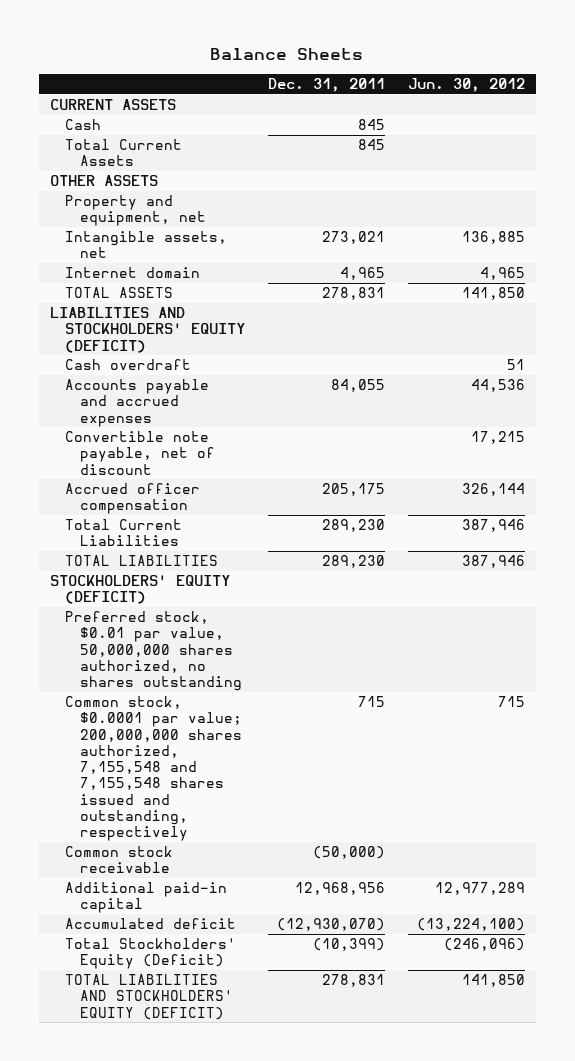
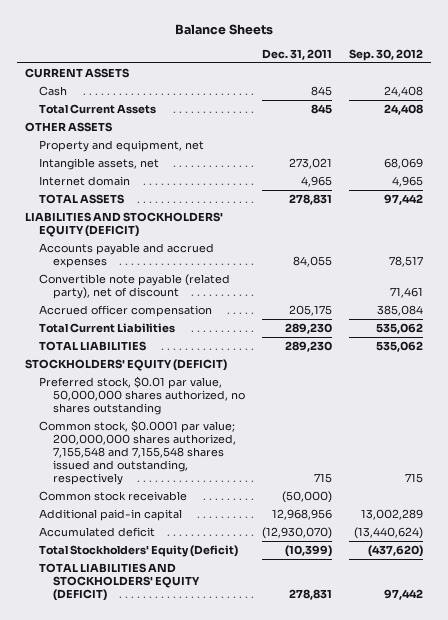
[407,77,525,92] Jun. 30, 2012 -> none
none -> [348,49,423,62] Sep. 30, 2012
[64,359,191,371] Cash overdraft -> none
[64,431,215,475] Convertible note payable, net of discount -> [39,273,231,299] Convertible note payable (related party), net of discount

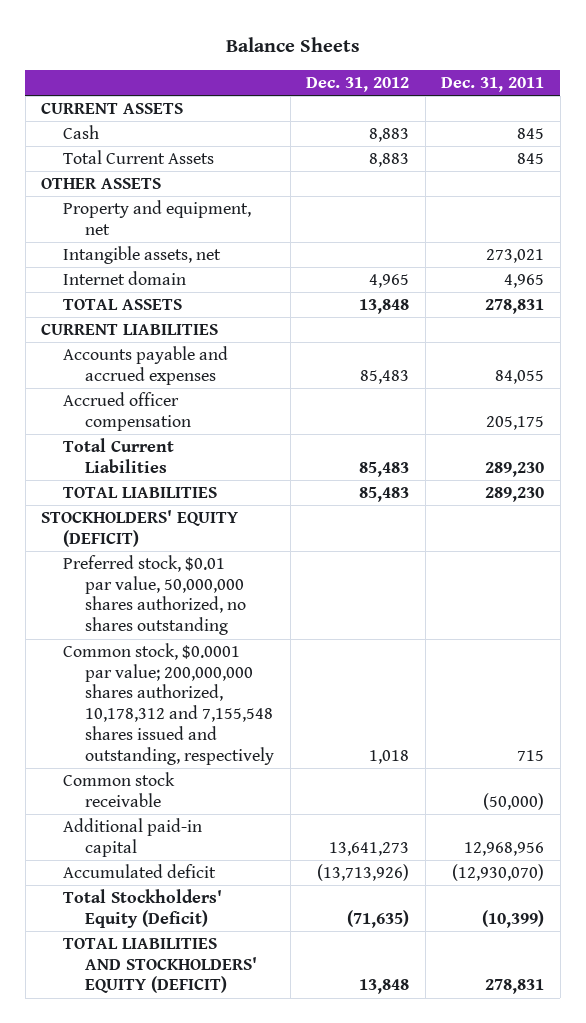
[348,49,423,62] Sep. 30, 2012 -> none
none -> [306,76,410,92] Dec. 31, 2012
[25,211,224,237] LIABILITIES AND STOCKHOLDERS' EQUITY (DEFICIT) -> none
none -> [41,324,219,336] CURRENT LIABILITIES
[39,273,231,299] Convertible note payable (related party), net of discount -> none
[39,419,237,485] Common stock, $0.0001 par value; 200,000,000 shares authorized, 7,155,548 and 7,155,548 shares issued and outstanding, respectively -> [63,643,274,765] Common stock, $0.0001 par value; 200,000,000 shares authorized, 10,178,312 and 7,155,548 shares issued and outstanding, respectively

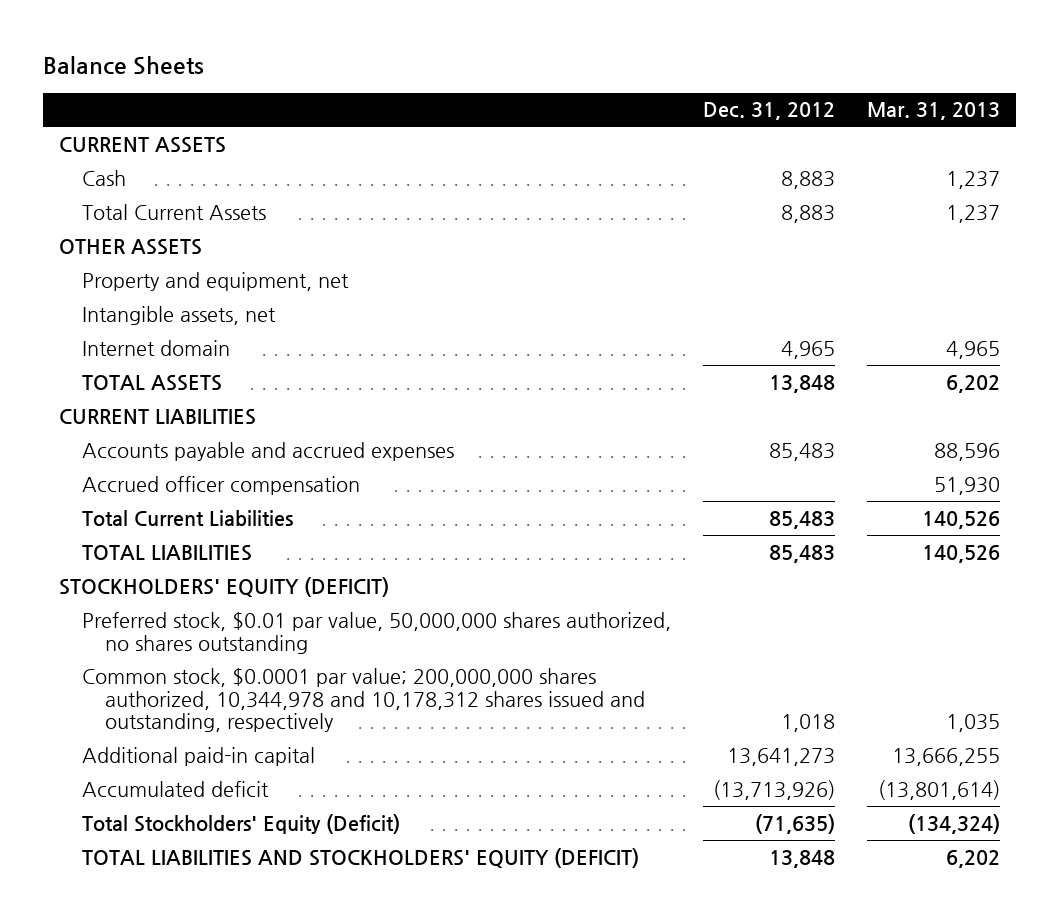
[441,76,545,92] Dec. 31, 2011 -> none
none -> [866,102,1000,121] Mar. 31, 2013
[63,772,176,807] Common stock receivable -> none
[63,643,274,765] Common stock, $0.0001 par value; 200,000,000 shares authorized, 10,178,312 and 7,155,548 shares issued and outstanding, respectively -> [81,667,645,733] Common stock, $0.0001 par value; 200,000,000 shares authorized, 10,344,978 and 10,178,312 shares issued and outstanding, respectively

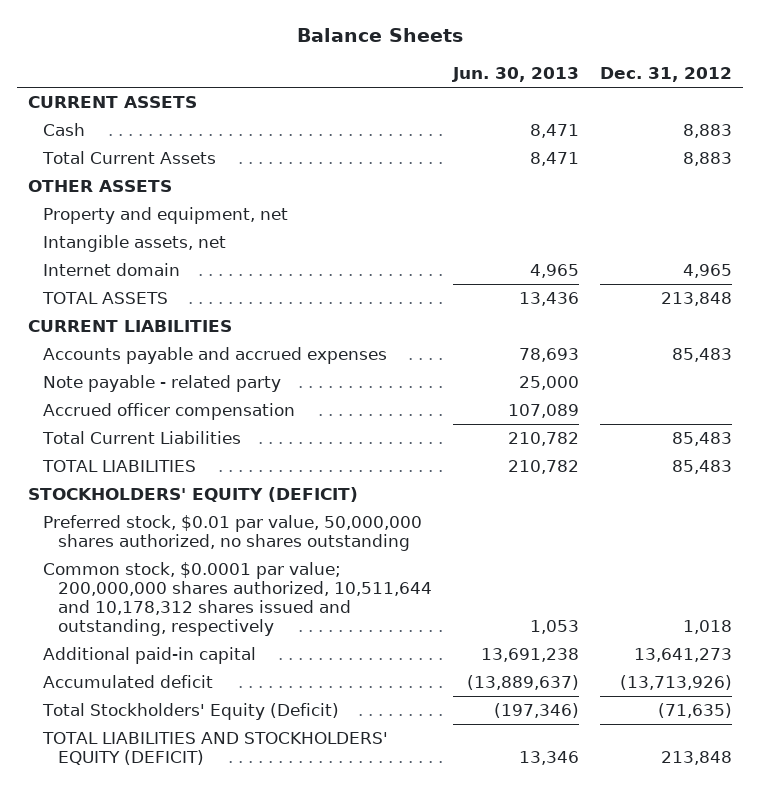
[866,102,1000,121] Mar. 31, 2013 -> none
none -> [452,66,580,82] Jun. 30, 2013
[768,374,835,393] 13,848 -> [661,292,733,307] 213,848
none -> [42,375,281,393] Note payable - related party
[81,667,645,733] Common stock, $0.0001 par value; 200,000,000 shares authorized, 10,344,978 and 10,178,312 shares issued and outstanding, respectively -> [42,562,433,636] Common stock, $0.0001 par value; 200,000,000 shares authorized, 10,511,644 and 10,178,312 shares issued and outstanding, respectively
[768,849,835,868] 13,848 -> [661,750,733,765] 213,848

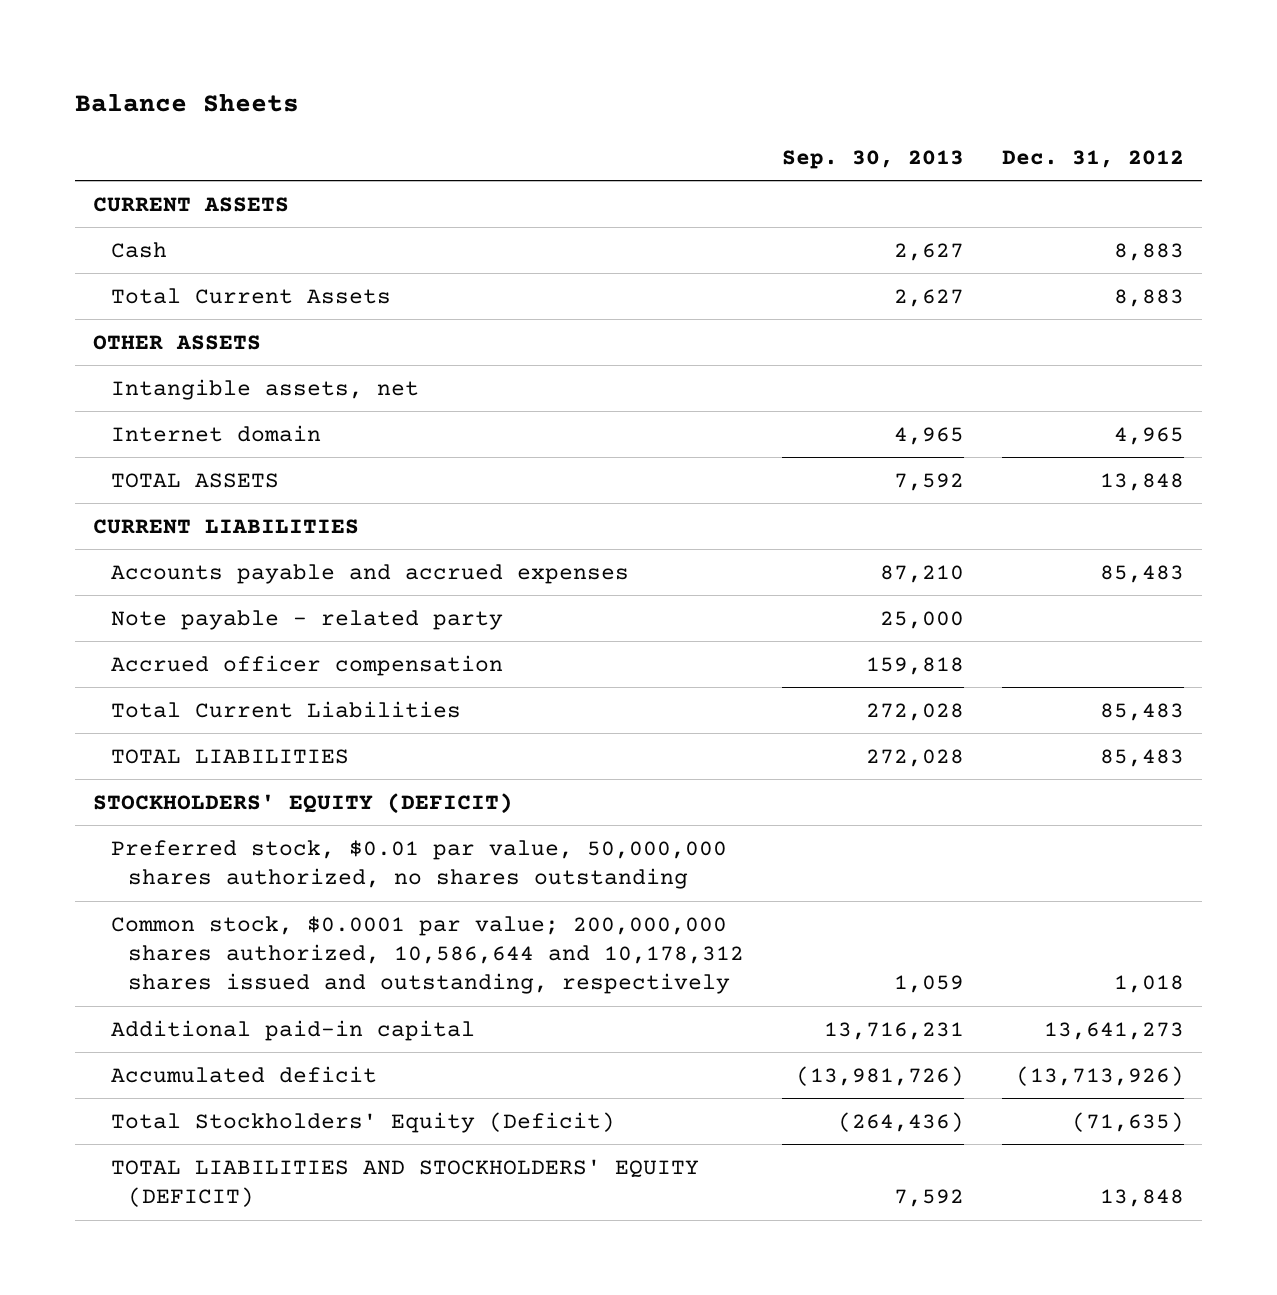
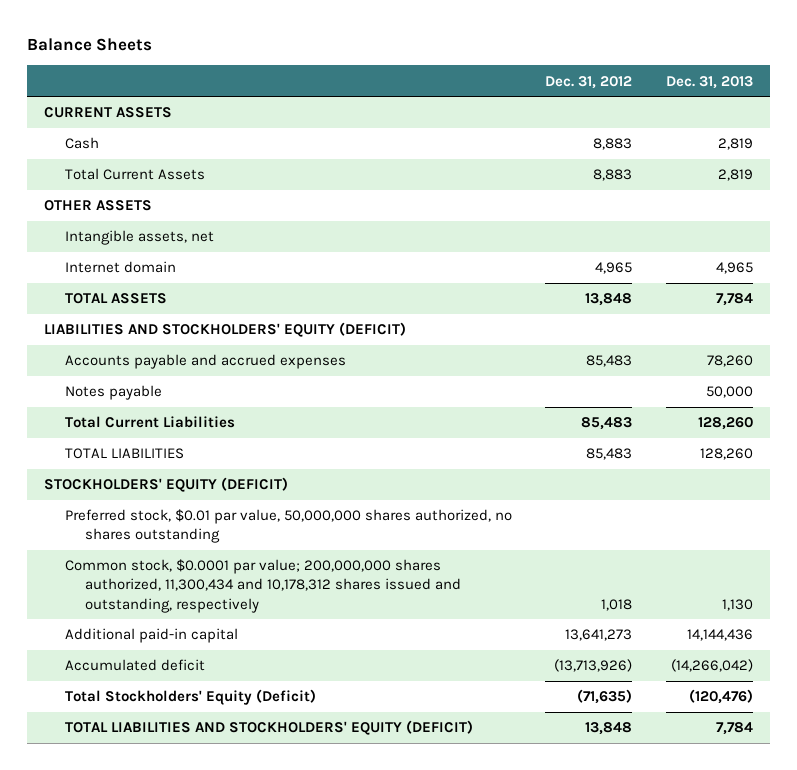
[781,149,964,169] Sep. 30, 2013 -> none
none -> [666,75,754,89] Dec. 31, 2013
[93,518,360,534] CURRENT LIABILITIES -> none
none -> [44,322,407,338] LIABILITIES AND STOCKHOLDERS' EQUITY (DEFICIT)
[110,609,503,630] Note payable - related party -> none
[110,654,503,676] Accrued officer compensation -> none
none -> [64,385,162,401] Notes payable
[110,915,745,995] Common stock, $0.0001 par value; 200,000,000 shares authorized, 10,586,644 and 10,178,312 shares issued and outstanding, respectively -> [64,559,462,613] Common stock, $0.0001 par value; 200,000,000 shares authorized, 11,300,434 and 10,178,312 shares issued and outstanding, respectively

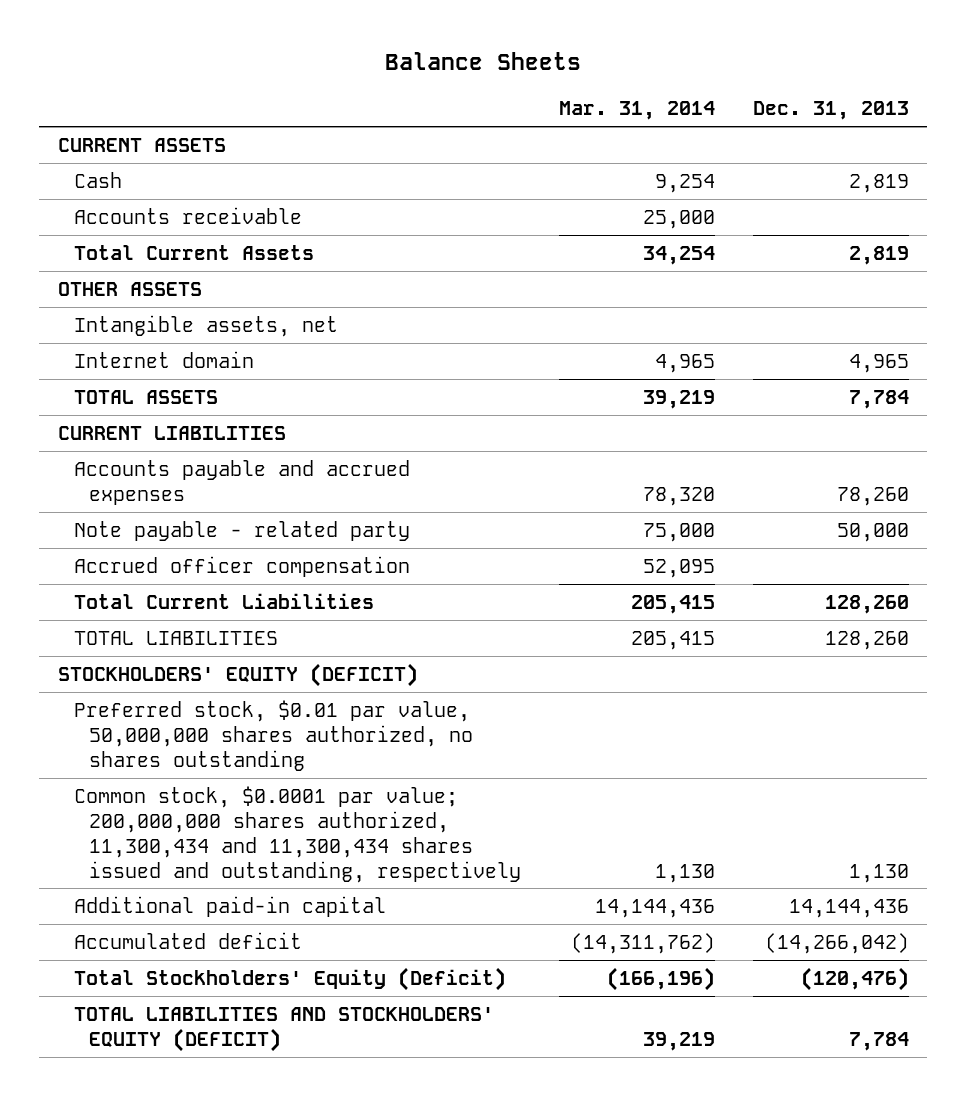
[545,75,633,89] Dec. 31, 2012 -> none
none -> [558,101,715,121] Mar. 31, 2014
none -> [73,206,302,224] Accounts receivable
[44,322,407,338] LIABILITIES AND STOCKHOLDERS' EQUITY (DEFICIT) -> none
none -> [57,425,286,440] CURRENT LIABILITIES
[64,385,162,401] Notes payable -> none
none -> [73,520,410,541] Note payable - related party
none -> [73,555,410,577] Accrued officer compensation
[64,559,462,613] Common stock, $0.0001 par value; 200,000,000 shares authorized, 11,300,434 and 10,178,312 shares issued and outstanding, respectively -> [73,785,522,883] Common stock, $0.0001 par value; 200,000,000 shares authorized, 11,300,434 and 11,300,434 shares issued and outstanding, respectively

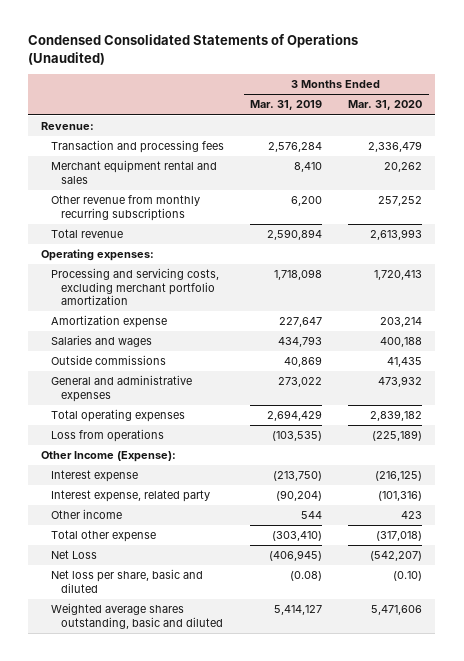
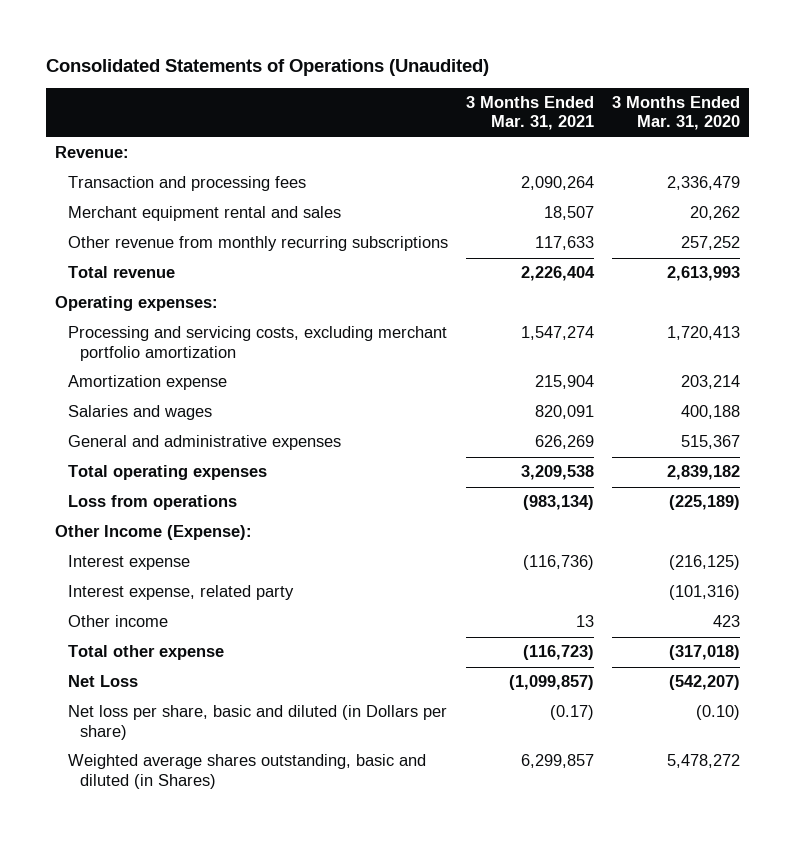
[28,34,359,65] Condensed Consolidated Statements of Operations (Unaudited) -> [46,58,490,76] Consolidated Statements of Operations (Unaudited)
[250,100,323,111] Mar. 31, 2019 -> none
none -> [465,96,594,131] 3 Months Ended Mar. 31, 2021
[51,355,167,366] Outside commissions -> none
[378,376,423,388] 473,932 -> [680,435,740,450] 515,367
[51,569,204,593] Net loss per share, basic and diluted -> [67,705,447,740] Net loss per share, basic and diluted (in Dollars per share)
[51,603,224,629] Weighted average shares outstanding, basic and diluted -> [67,754,426,789] Weighted average shares outstanding, basic and diluted (in Shares)
[371,605,423,616] 5,471,606 -> [666,754,740,769] 5,478,272

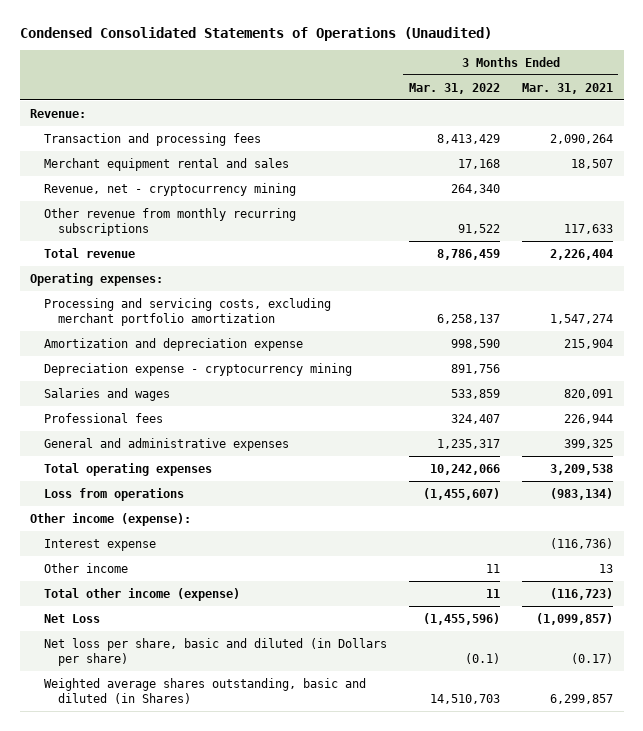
[46,58,490,76] Consolidated Statements of Operations (Unaudited) -> [19,27,492,42] Condensed Consolidated Statements of Operations (Unaudited)
[611,96,740,131] 3 Months Ended Mar. 31, 2020 -> none
none -> [408,82,500,94] Mar. 31, 2022
none -> [44,182,297,196] Revenue, net - cryptocurrency mining
[67,375,227,391] Amortization expense -> [44,337,304,351] Amortization and depreciation expense
none -> [44,362,353,376] Depreciation expense - cryptocurrency mining
none -> [44,412,164,423] Professional fees
[534,435,594,450] 626,269 -> [563,438,613,449] 399,325
[55,525,253,541] Other Income (Expense): -> [30,512,192,526] Other income (expense):
[67,585,294,601] Interest expense, related party -> none
[67,645,224,661] Total other expense -> [44,587,241,601] Total other income (expense)

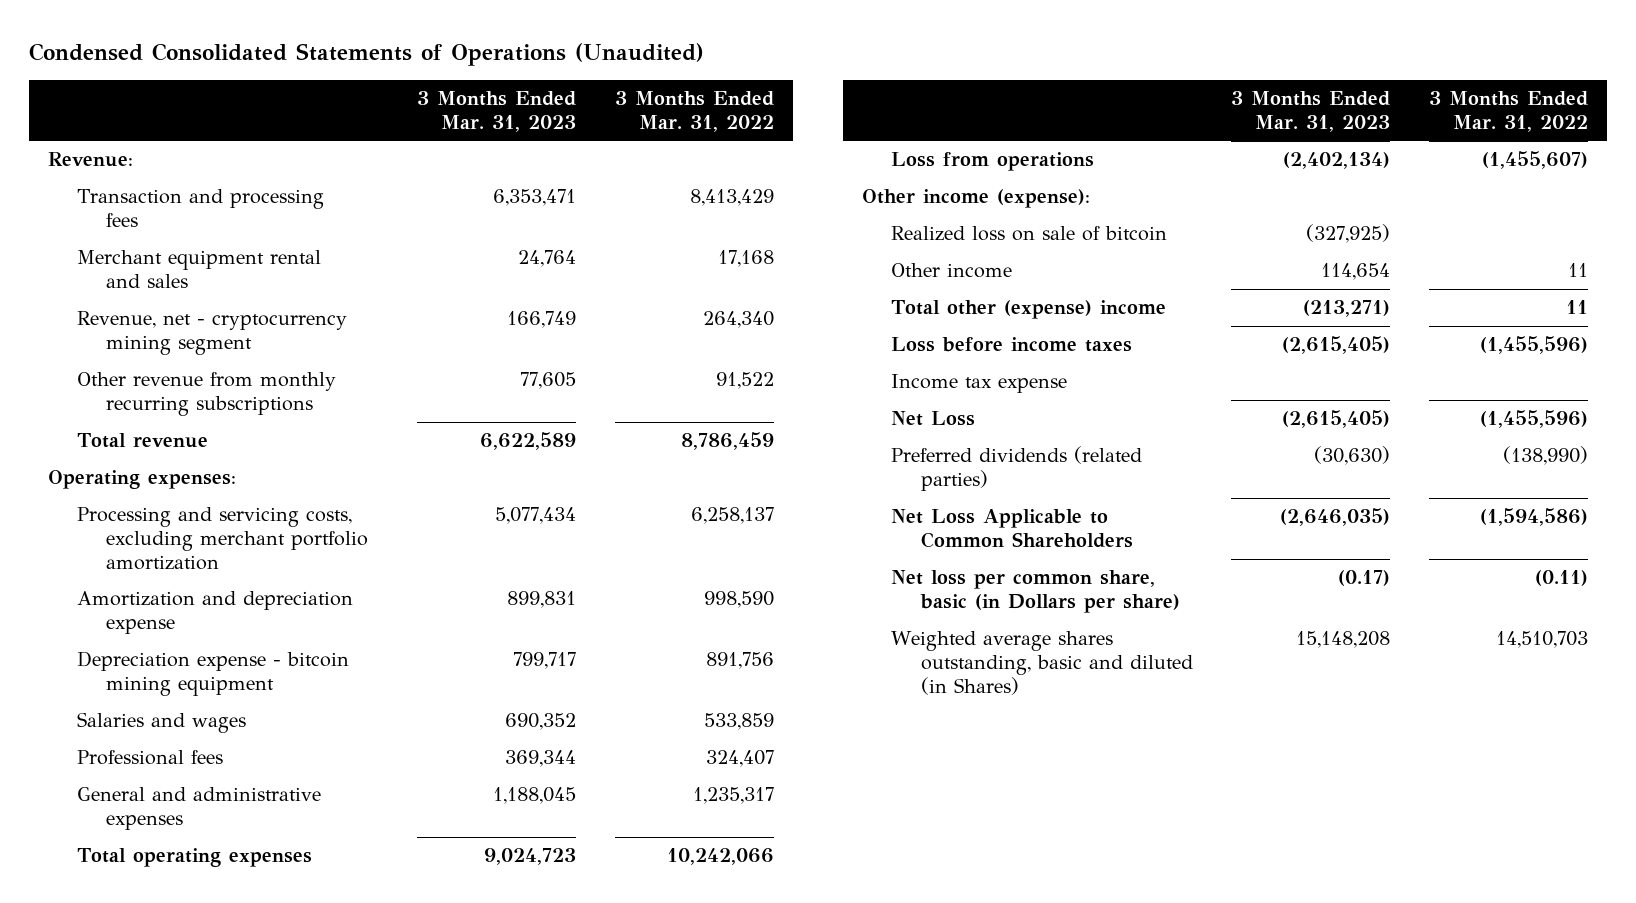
[521,82,613,94] Mar. 31, 2021 -> none
none -> [417,91,577,132] 3 Months Ended Mar. 31, 2023
[44,182,297,196] Revenue, net - cryptocurrency mining -> [77,311,348,356] Revenue, net - cryptocurrency mining segment
[44,362,353,376] Depreciation expense - cryptocurrency mining -> [77,651,350,697] Depreciation expense - bitcoin mining equipment
[44,538,157,551] Interest expense -> none
none -> [891,226,1168,242] Realized loss on sale of bitcoin
[44,587,241,601] Total other income (expense) -> [891,300,1167,320] Total other (expense) income
none -> [891,337,1133,353] Loss before income taxes
none -> [891,374,1068,394] Income tax expense
none -> [891,446,1143,492] Preferred dividends (related parties)
none -> [891,509,1133,549] Net Loss Applicable to Common Shareholders
[44,637,388,667] Net loss per share, basic and diluted (in Dollars per share) -> [891,570,1180,614] Net loss per common share, basic (in Dollars per share)
[464,653,500,665] (0.1) -> [1534,570,1588,587] (0.11)

